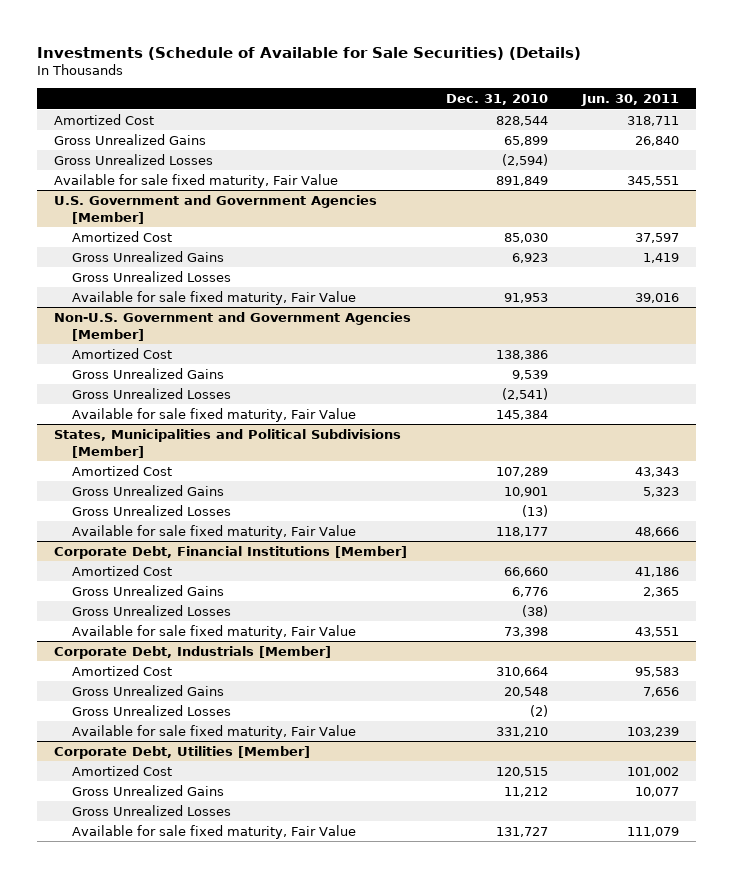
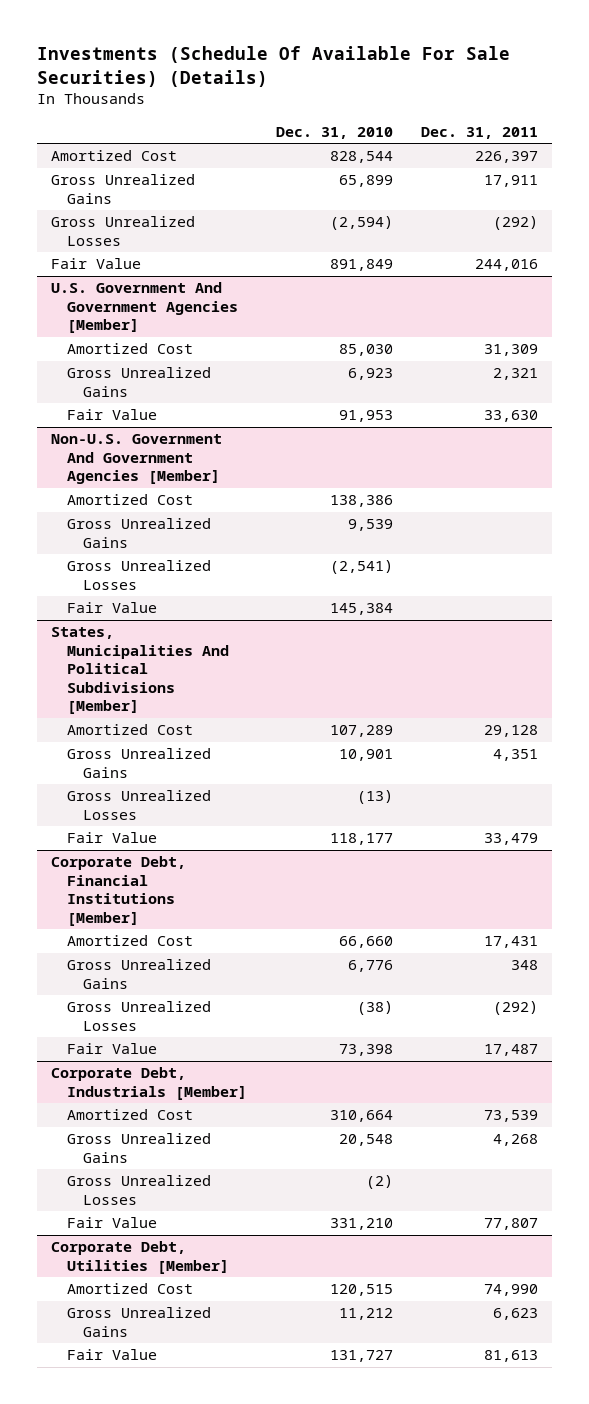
[37,46,582,60] Investments (Schedule of Available for Sale Securities) (Details) -> [36,46,510,87] Investments (Schedule Of Available For Sale Securities) (Details)
[580,94,679,107] Jun. 30, 2011 -> none
none -> [421,126,539,139] Dec. 31, 2011
[54,174,339,189] Available for sale fixed maturity, Fair Value -> [51,258,142,270] Fair Value
[54,195,378,224] U.S. Government and Government Agencies [Member] -> [51,282,239,334] U.S. Government And Government Agencies [Member]
[72,271,232,283] Gross Unrealized Losses -> none
[72,291,357,306] Available for sale fixed maturity, Fair Value -> [67,409,158,421] Fair Value
[54,312,412,341] Non-U.S. Government and Government Agencies [Member] -> [51,434,223,485] Non-U.S. Government And Government Agencies [Member]
[72,408,357,423] Available for sale fixed maturity, Fair Value -> [67,602,158,614] Fair Value
[54,429,402,458] States, Municipalities and Political Subdivisions [Member] -> [51,627,230,715] States, Municipalities And Political Subdivisions [Member]
[72,525,357,540] Available for sale fixed maturity, Fair Value -> [67,832,158,844] Fair Value
[72,625,357,640] Available for sale fixed maturity, Fair Value -> [67,1043,158,1055] Fair Value
[72,725,357,740] Available for sale fixed maturity, Fair Value -> [67,1217,158,1229] Fair Value
[72,805,232,817] Gross Unrealized Losses -> none
[72,825,357,840] Available for sale fixed maturity, Fair Value -> [67,1349,158,1361] Fair Value

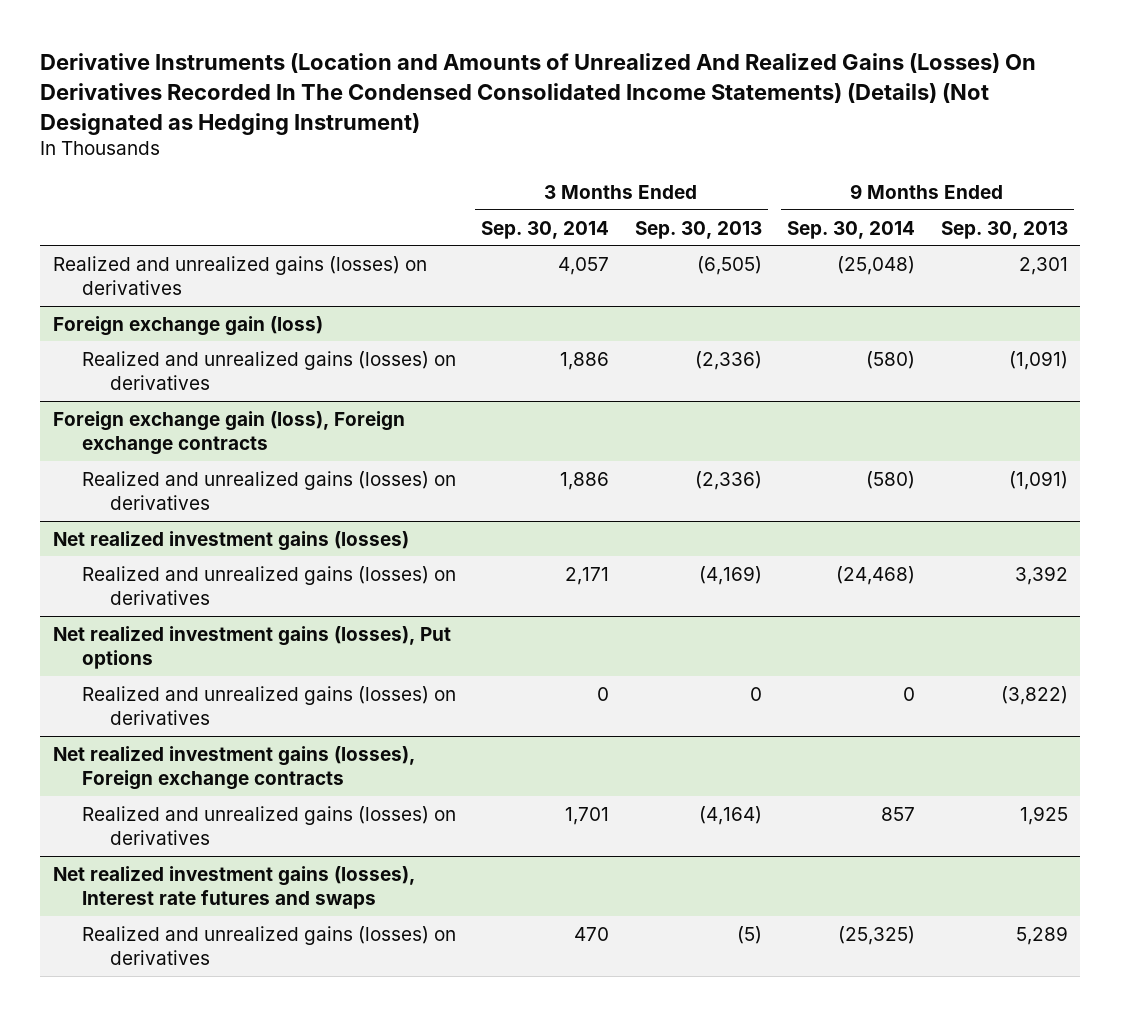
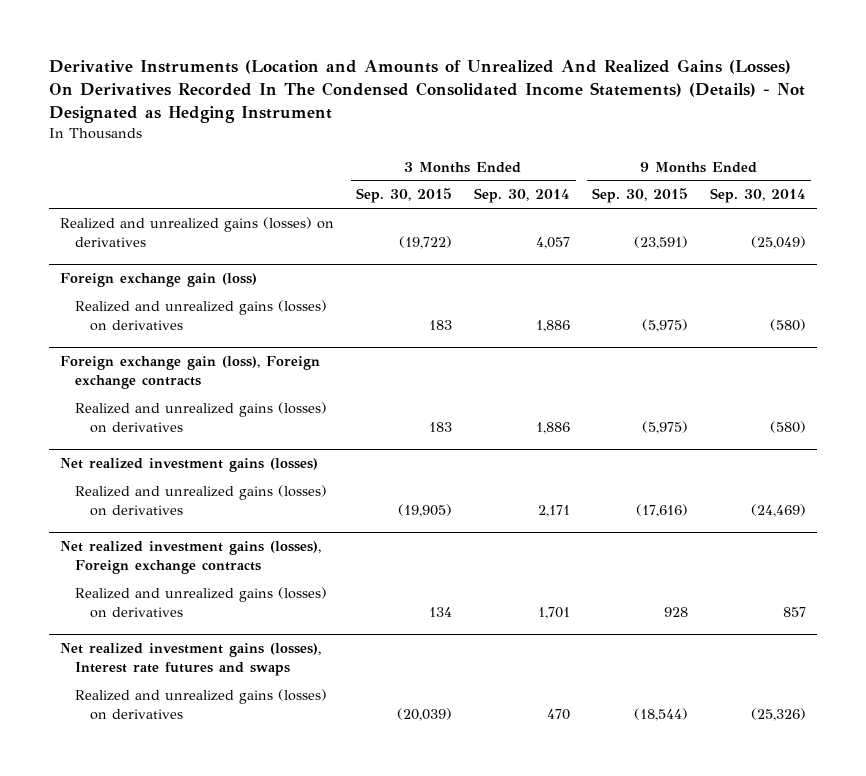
[40,53,1037,135] Derivative Instruments (Location and Amounts of Unrealized And Realized Gains (Losses) On Derivatives Recorded In The Condensed Consolidated Income Statements) (Details) (Not Designated as Hedging Instrument) -> [49,59,806,124] Derivative Instruments (Location and Amounts of Unrealized And Realized Gains (Losses) On Derivatives Recorded In The Condensed Consolidated Income Statements) (Details) - Not Designated as Hedging Instrument
[634,220,762,239] Sep. 30, 2013 -> none
[940,220,1068,239] Sep. 30, 2013 -> none
none -> [356,188,453,204] Sep. 30, 2015
none -> [592,188,689,204] Sep. 30, 2015
[837,255,916,275] (25,048) -> [750,235,806,249] (25,049)
[53,625,452,670] Net realized investment gains (losses), Put options -> none
[81,685,456,726] Realized and unrealized gains (losses) on derivatives -> none
[836,565,916,585] (24,468) -> [750,503,806,517] (24,469)
[838,925,916,945] (25,325) -> [750,707,806,721] (25,326)

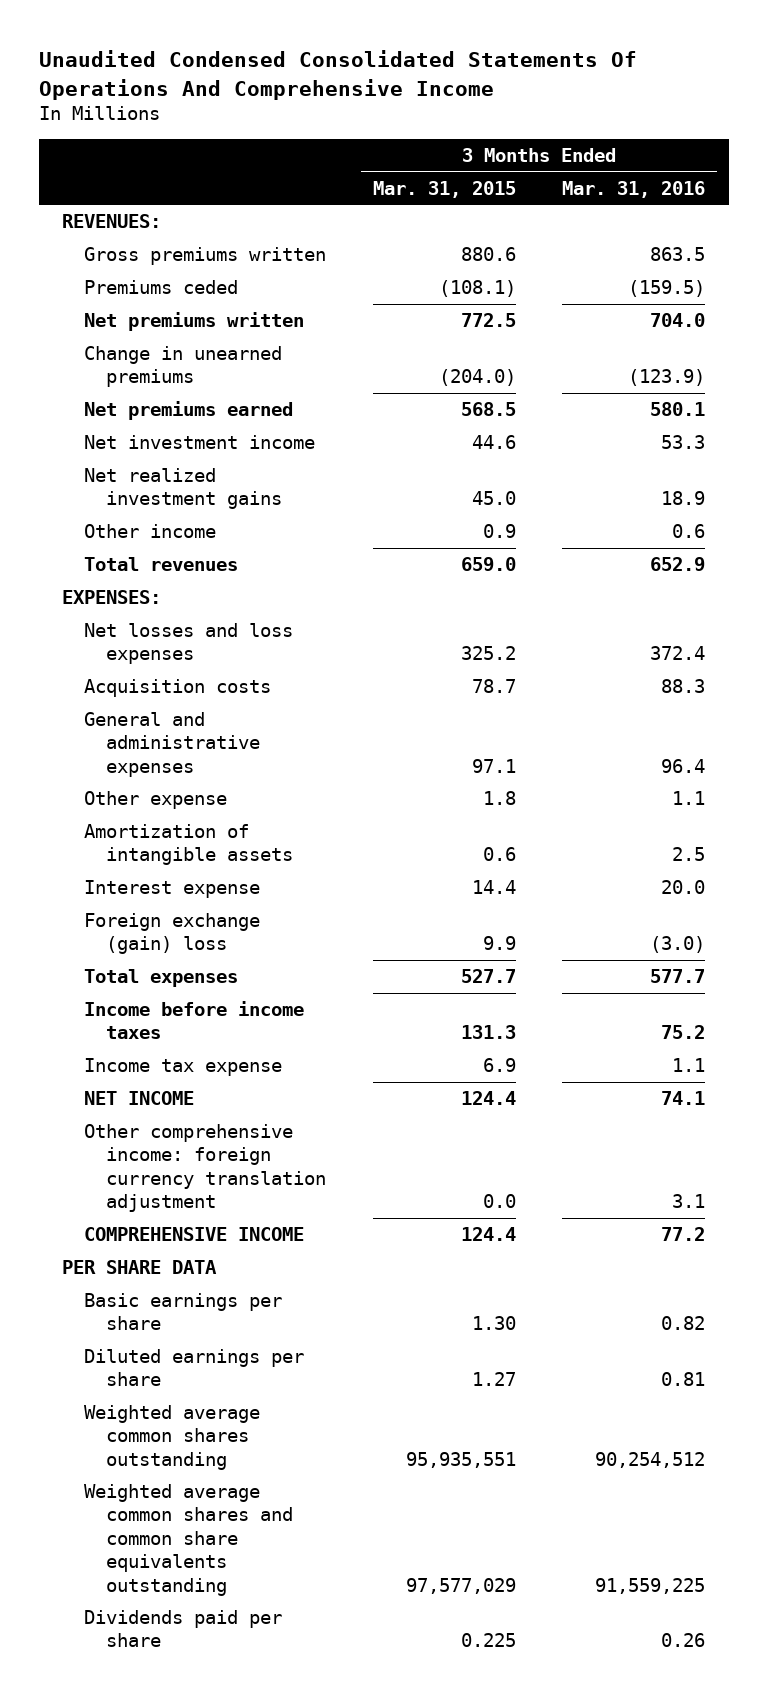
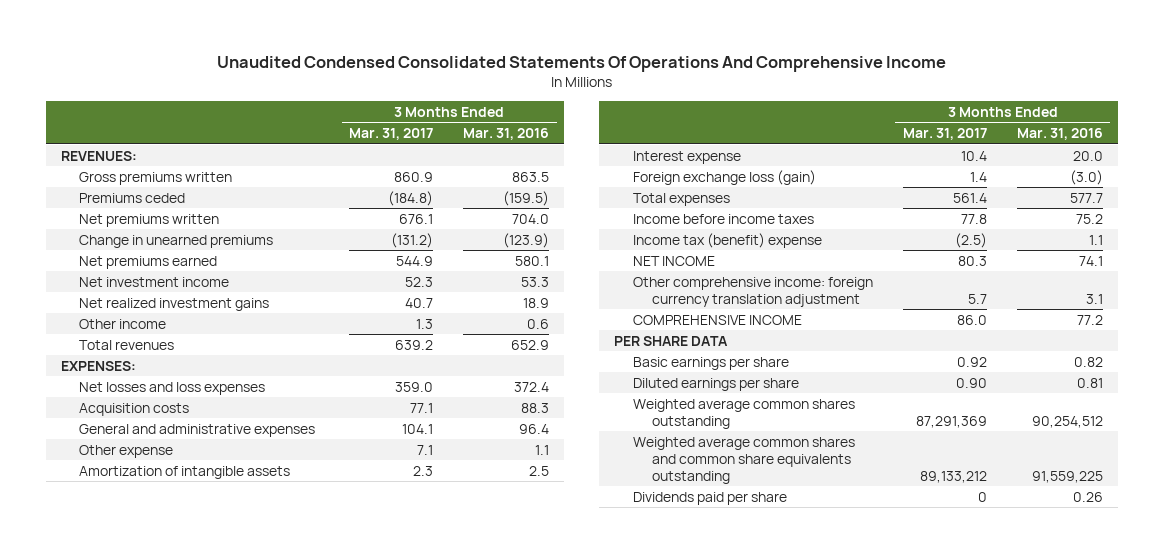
[372,180,516,198] Mar. 31, 2015 -> none
none -> [349,128,434,141] Mar. 31, 2017
[83,913,260,955] Foreign exchange (gain) loss -> [633,169,817,185] Foreign exchange loss (gain)
[83,1058,282,1077] Income tax expense -> [633,232,823,248] Income tax (benefit) expense

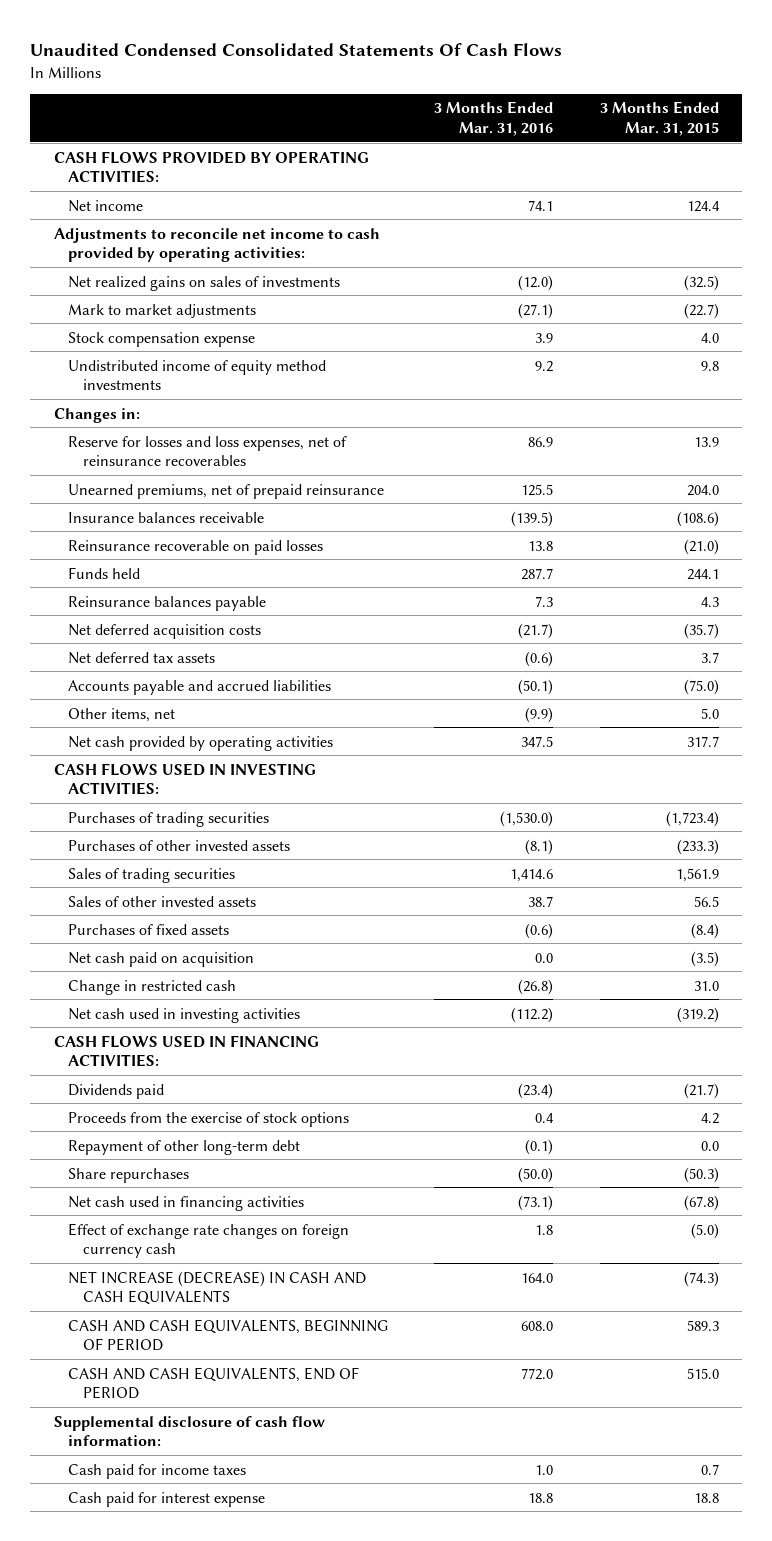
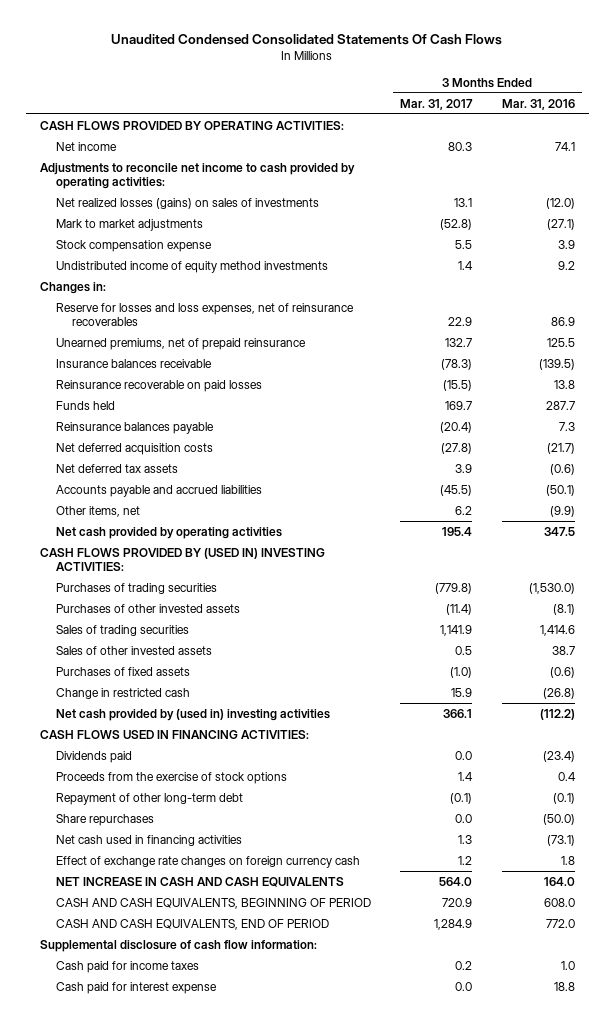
[599,101,719,136] 3 Months Ended Mar. 31, 2015 -> none
none -> [400,98,474,110] Mar. 31, 2017
[68,275,341,291] Net realized gains on sales of investments -> [55,197,319,209] Net realized losses (gains) on sales of investments
[53,762,316,795] CASH FLOWS USED IN INVESTING ACTIVITIES: -> [40,547,326,571] CASH FLOWS PROVIDED BY (USED IN) INVESTING ACTIVITIES:
[68,951,255,967] Net cash paid on acquisition -> none
[68,1007,301,1023] Net cash used in investing activities -> [55,708,330,721] Net cash provided by (used in) investing activities
[68,1270,367,1305] NET INCREASE (DECREASE) IN CASH AND CASH EQUIVALENTS -> [55,876,344,887] NET INCREASE IN CASH AND CASH EQUIVALENTS

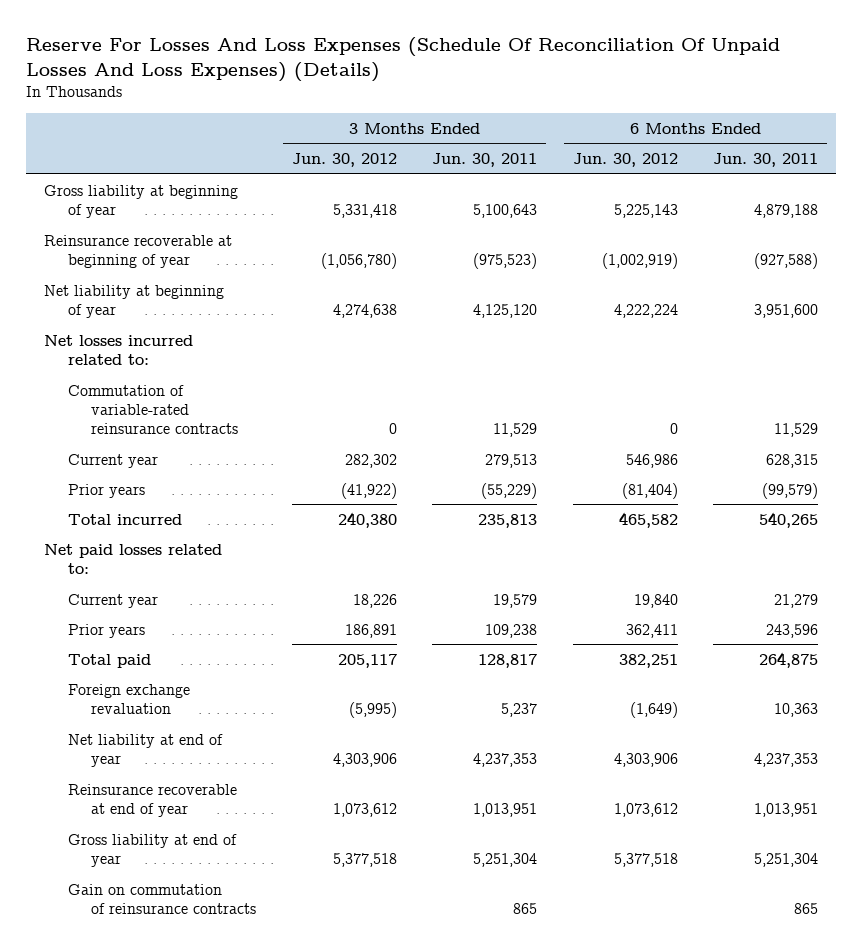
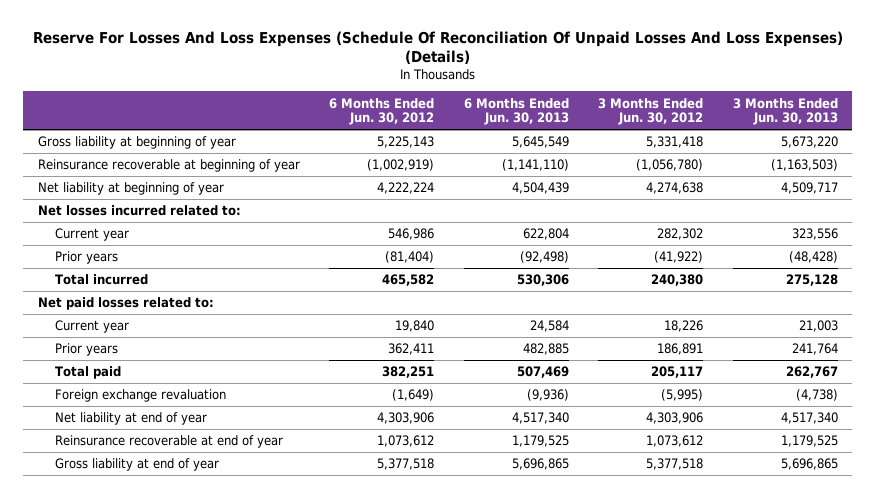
[432,153,538,168] Jun. 30, 2011 -> none
[713,153,819,168] Jun. 30, 2011 -> none
none -> [463,97,569,126] 6 Months Ended Jun. 30, 2013
none -> [732,97,838,126] 3 Months Ended Jun. 30, 2013
[67,384,239,435] Commutation of variable-rated reinsurance contracts -> none
[67,883,257,915] Gain on commutation of reinsurance contracts -> none

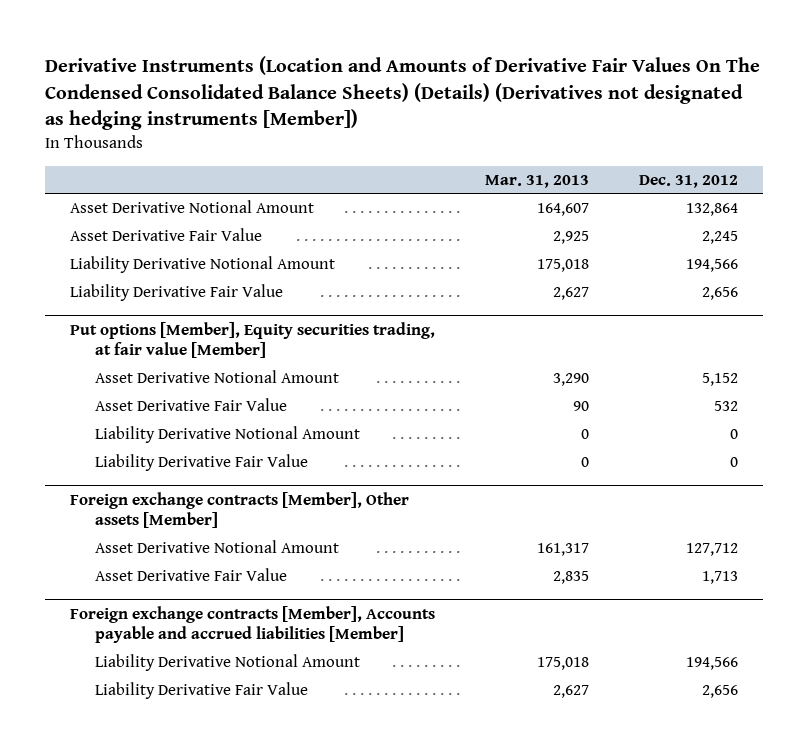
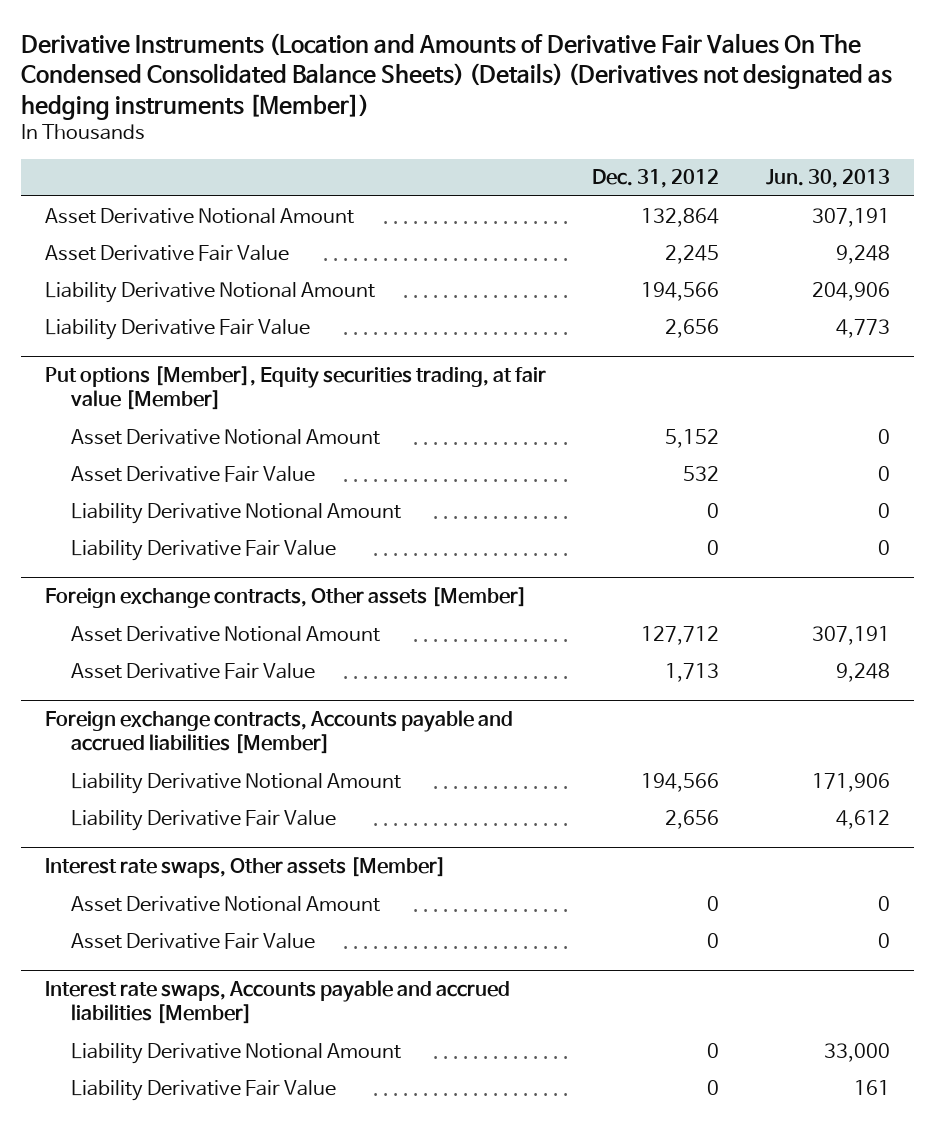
[485,174,590,188] Mar. 31, 2013 -> none
none -> [766,169,891,189] Jun. 30, 2013
[70,492,410,528] Foreign exchange contracts [Member], Other assets [Member] -> [44,587,527,609] Foreign exchange contracts, Other assets [Member]
[70,606,436,643] Foreign exchange contracts [Member], Accounts payable and accrued liabilities [Member] -> [44,710,513,755] Foreign exchange contracts, Accounts payable and accrued liabilities [Member]
none -> [44,857,446,879] Interest rate swaps, Other assets [Member]
none -> [71,895,381,912] Asset Derivative Notional Amount
none -> [71,932,316,949] Asset Derivative Fair Value
none -> [44,980,510,1025] Interest rate swaps, Accounts payable and accrued liabilities [Member]
none -> [71,1042,402,1064] Liability Derivative Notional Amount
none -> [71,1079,337,1101] Liability Derivative Fair Value

